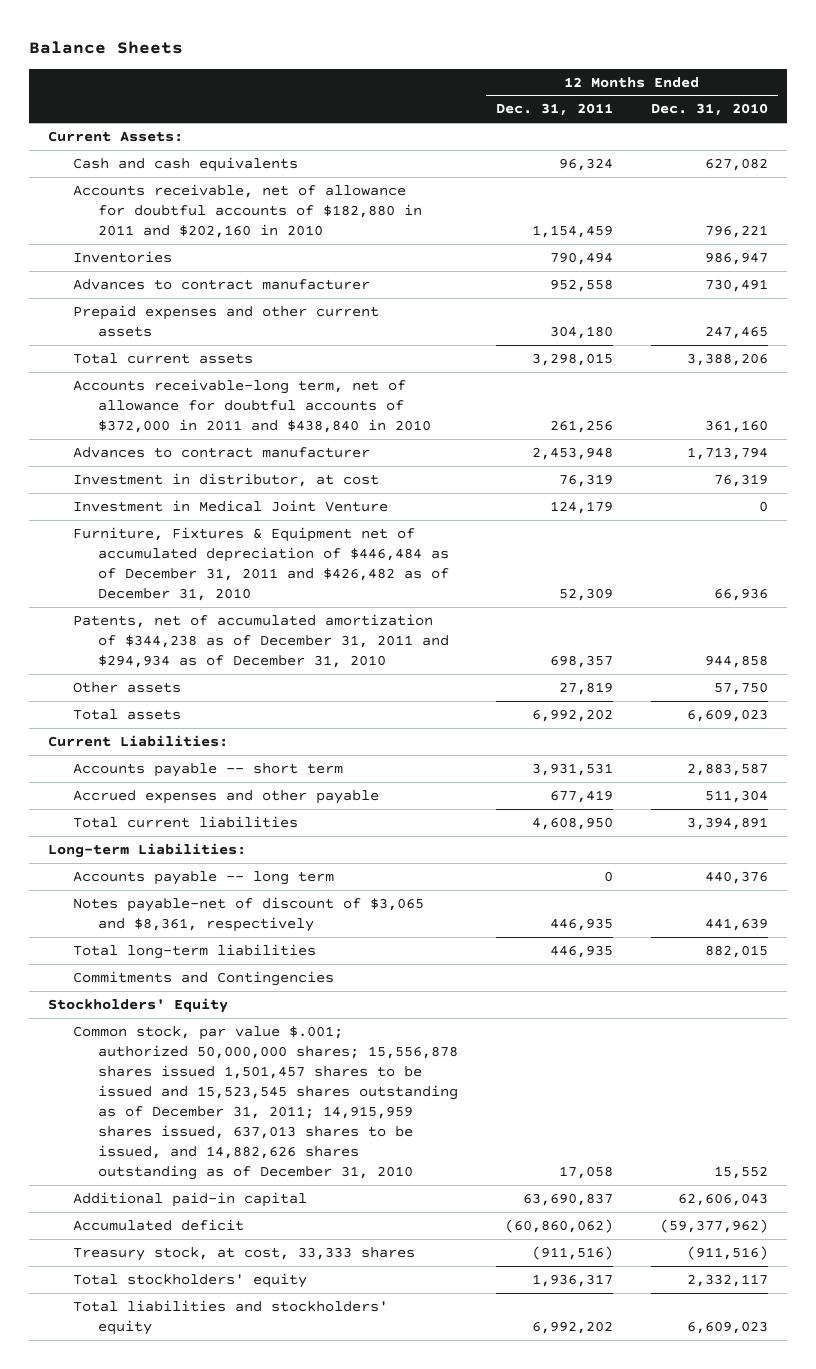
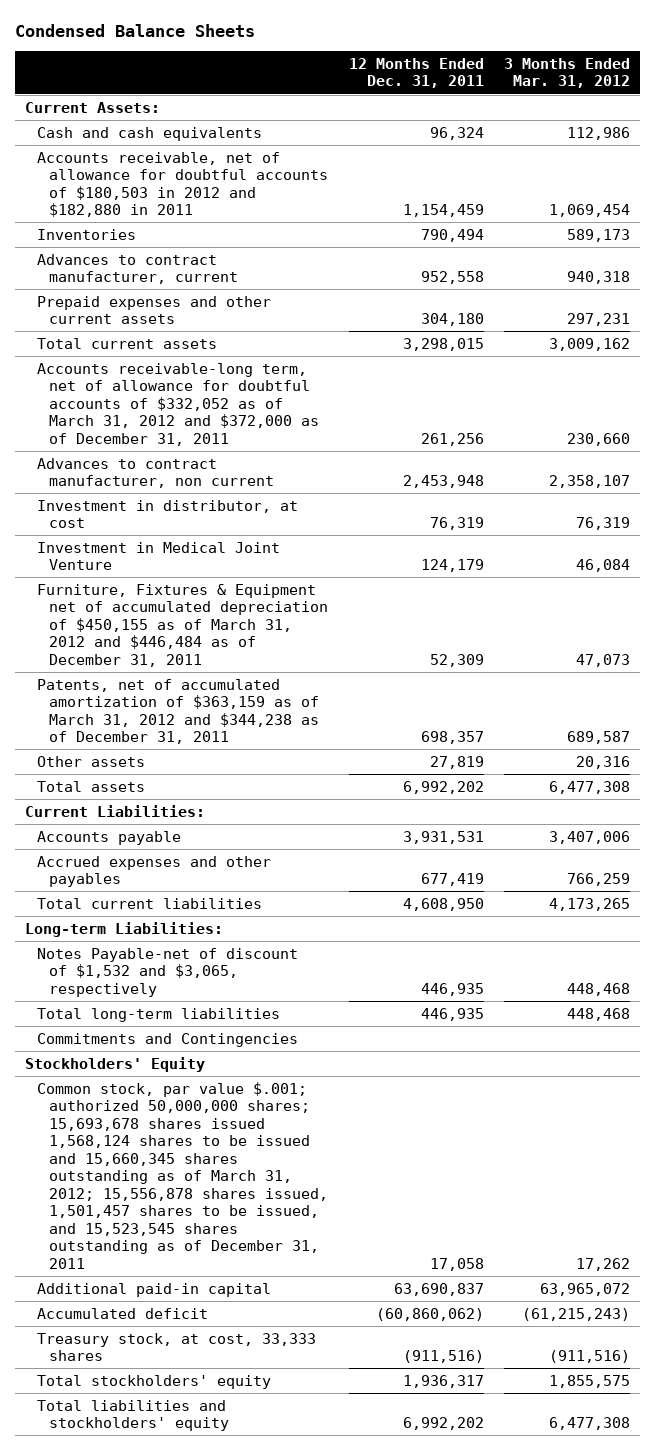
[28,41,183,55] Balance Sheets -> [14,23,255,37] Condensed Balance Sheets
[651,103,769,117] Dec. 31, 2010 -> none
none -> [503,57,630,89] 3 Months Ended Mar. 31, 2012
[72,183,422,239] Accounts receivable, net of allowance for doubtful accounts of $182,880 in 2011 and $202,160 in 2010 -> [37,151,329,218] Accounts receivable, net of allowance for doubtful accounts of $180,503 in 2012 and $182,880 in 2011
[72,278,370,290] Advances to contract manufacturer -> [37,253,239,285] Advances to contract manufacturer, current
[72,378,431,434] Accounts receivable-long term, net of allowance for doubtful accounts of $372,000 in 2011 and $438,840 in 2010 -> [37,362,320,446] Accounts receivable-long term, net of allowance for doubtful accounts of $332,052 as of March 31, 2012 and $372,000 as of December 31, 2011
[72,446,370,458] Advances to contract manufacturer -> [37,457,275,489] Advances to contract manufacturer, non current
[72,526,449,602] Furniture, Fixtures & Equipment net of accumulated depreciation of $446,484 as of December 31, 2011 and $426,482 as of December 31, 2010 -> [37,583,329,667] Furniture, Fixtures & Equipment net of accumulated depreciation of $450,155 as of March 31, 2012 and $446,484 as of December 31, 2011
[72,613,449,669] Patents, net of accumulated amortization of $344,238 as of December 31, 2011 and $294,934 as of December 31, 2010 -> [37,678,320,745] Patents, net of accumulated amortization of $363,159 as of March 31, 2012 and $344,238 as of December 31, 2011
[72,762,343,777] Accounts payable -- short term -> [37,830,182,845] Accounts payable
[72,789,379,804] Accrued expenses and other payable -> [37,855,272,888] Accrued expenses and other payables
[72,870,334,885] Accounts payable -- long term -> none
[72,896,424,932] Notes payable-net of discount of $3,065 and $8,361, respectively -> [37,947,299,997] Notes Payable-net of discount of $1,532 and $3,065, respectively
[72,1025,458,1181] Common stock, par value $.001; authorized 50,000,000 shares; 15,556,878 shares issued 1,501,457 shares to be issued and 15,523,545 shares outstanding as of December 31, 2011; 14,915,959 shares issued, 637,013 shares to be issued, and 14,882,626 shares outstanding as of December 31, 2010 -> [37,1081,329,1269] Common stock, par value $.001; authorized 50,000,000 shares; 15,693,678 shares issued 1,568,124 shares to be issued and 15,660,345 shares outstanding as of March 31, 2012; 15,556,878 shares issued, 1,501,457 shares to be issued, and 15,523,545 shares outstanding as of December 31, 2011

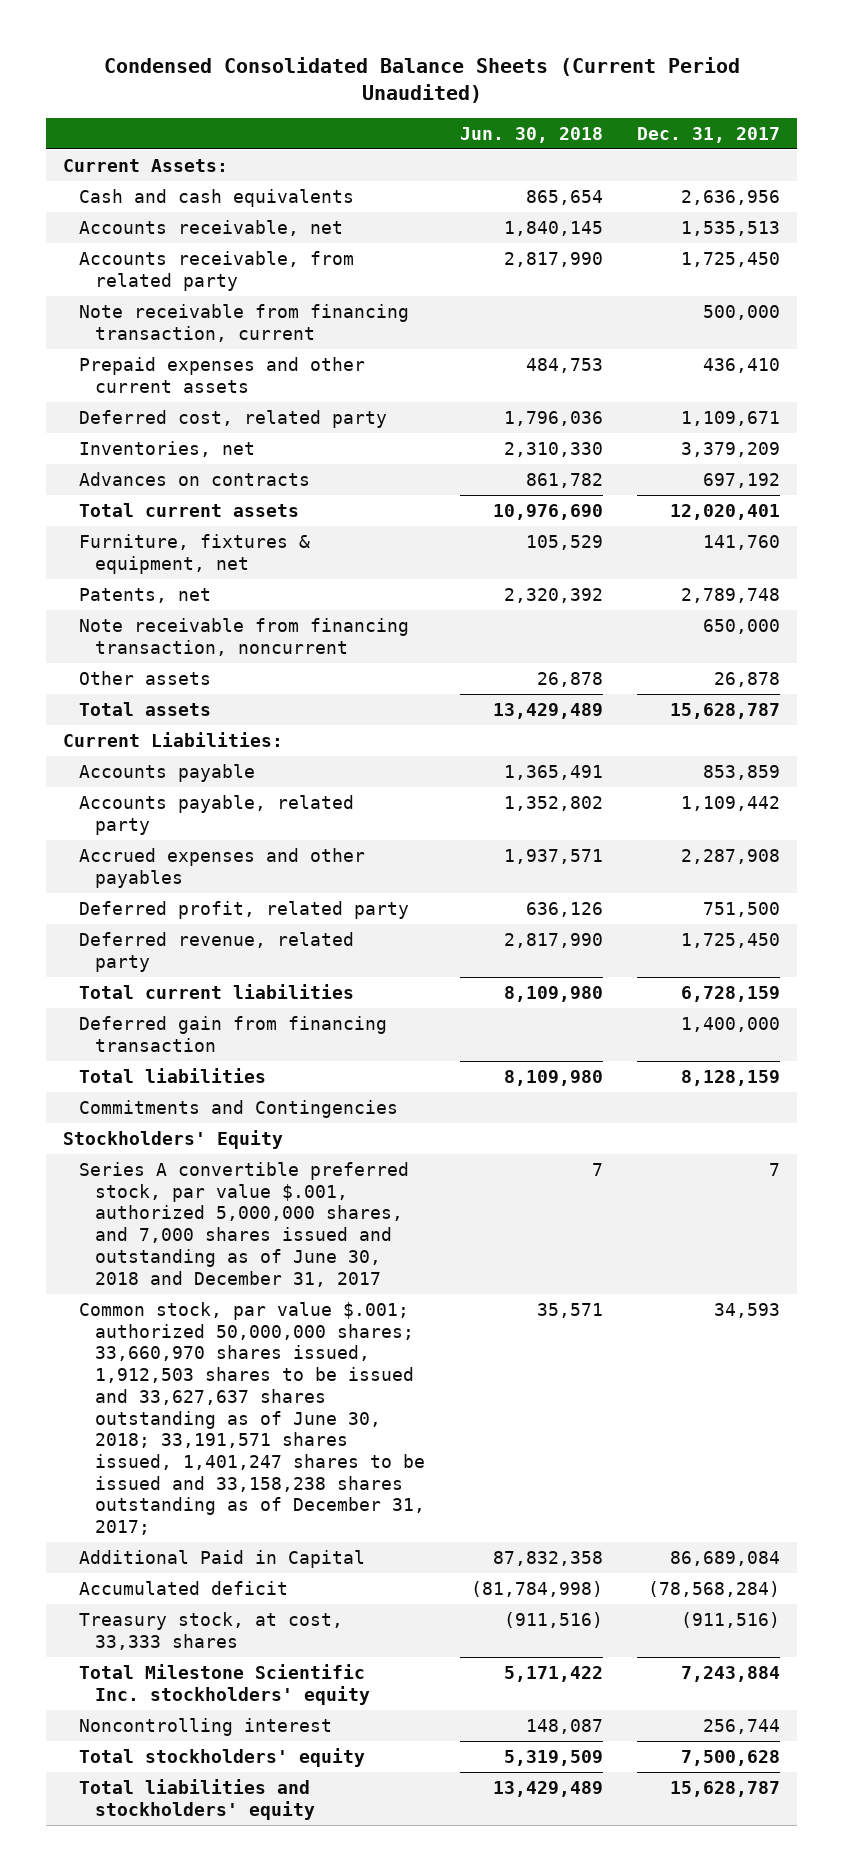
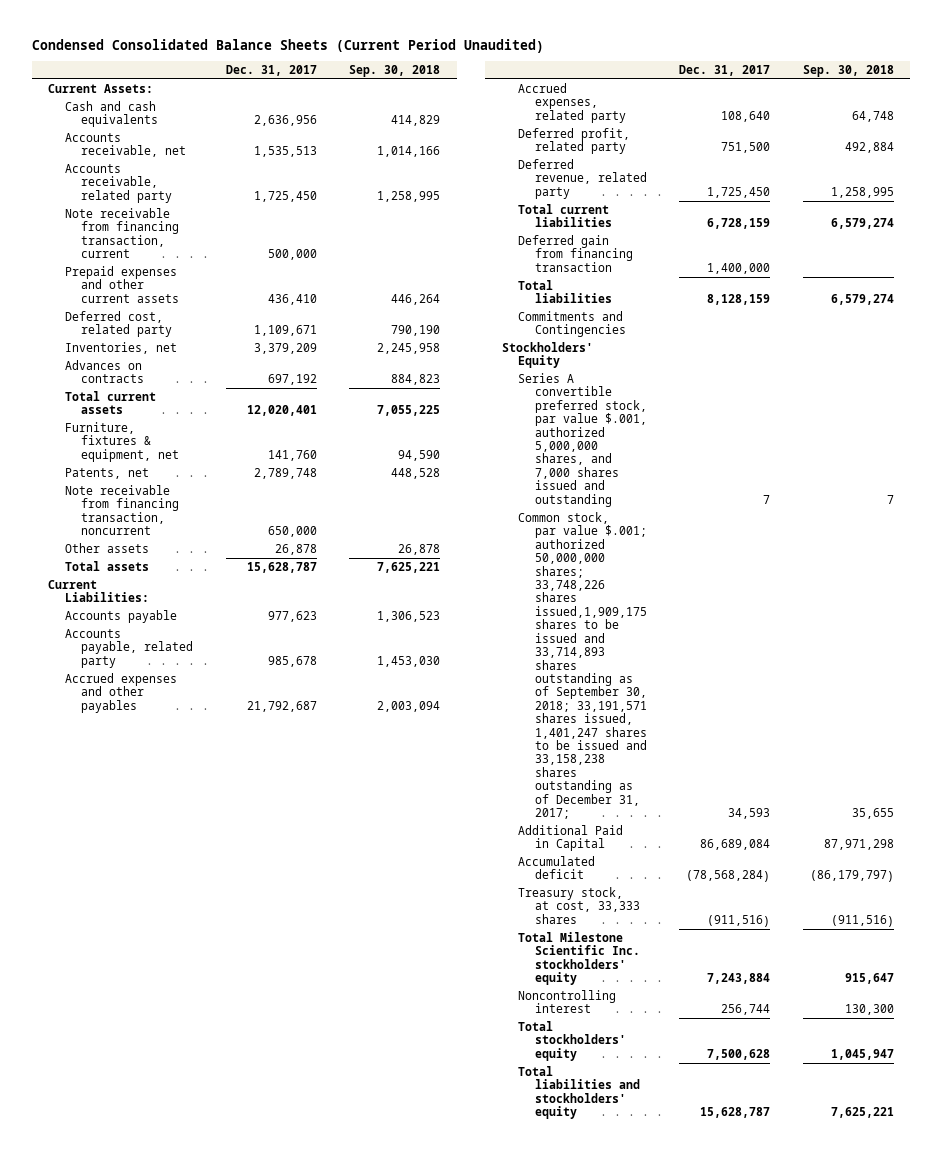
[459,126,603,143] Jun. 30, 2018 -> none
none -> [349,65,441,78] Sep. 30, 2018
[79,250,355,291] Accounts receivable, from related party -> [64,164,173,203] Accounts receivable, related party
[703,764,781,780] 853,859 -> [267,611,317,623] 977,623
[681,795,781,811] 1,109,442 -> [267,655,317,667] 985,678
[681,848,781,864] 2,287,908 -> [246,700,317,712] 21,792,687
none -> [518,83,626,123] Accrued expenses, related party
[79,1161,410,1287] Series A convertible preferred stock, par value $.001, authorized 5,000,000 shares, and 7,000 shares issued and outstanding as of June 30, 2018 and December 31, 2017 -> [518,373,647,507] Series A convertible preferred stock, par value $.001, authorized 5,000,000 shares, and 7,000 shares issued and outstanding
[79,1301,426,1536] Common stock, par value $.001; authorized 50,000,000 shares; 33,660,970 shares issued, 1,912,503 shares to be issued and 33,627,637 shares outstanding as of June 30, 2018; 33,191,571 shares issued, 1,401,247 shares to be issued and 33,158,238 shares outstanding as of December 31, 2017; -> [518,512,647,820] Common stock, par value $.001; authorized 50,000,000 shares; 33,748,226 shares issued,1,909,175 shares to be issued and 33,714,893 shares outstanding as of September 30, 2018; 33,191,571 shares issued, 1,401,247 shares to be issued and 33,158,238 shares outstanding as of December 31, 2017;

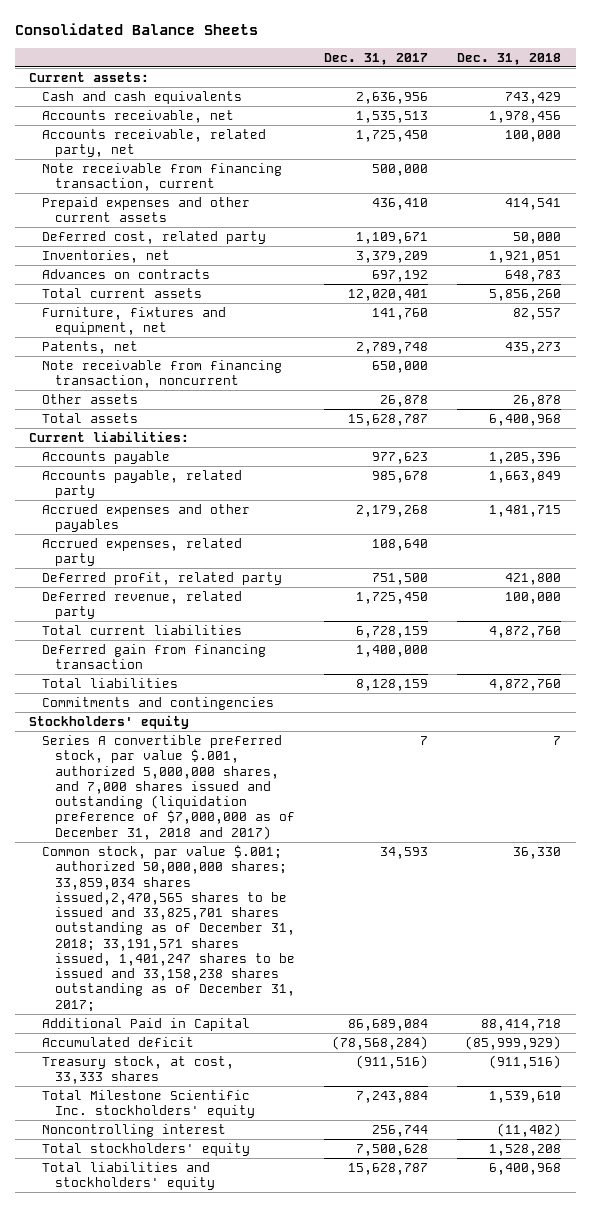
[31,38,544,53] Condensed Consolidated Balance Sheets (Current Period Unaudited) -> [14,22,258,35] Consolidated Balance Sheets
[349,65,441,78] Sep. 30, 2018 -> none
none -> [457,52,562,65] Dec. 31, 2018
[48,84,154,94] Current Assets: -> [29,72,150,83] Current assets:
[64,164,173,203] Accounts receivable, related party -> [42,129,267,158] Accounts receivable, related party, net
[64,422,180,462] Furniture, fixtures & equipment, net -> [42,307,227,336] Furniture, fixtures and equipment, net
[48,580,149,603] Current Liabilities: -> [29,431,190,443] Current liabilities:
[246,700,317,712] 21,792,687 -> [356,505,429,518] 2,179,268
[518,311,626,338] Commitments and Contingencies -> [42,697,275,711] Commitments and contingencies
[501,342,593,369] Stockholders' Equity -> [29,715,190,730] Stockholders' equity
[518,373,647,507] Series A convertible preferred stock, par value $.001, authorized 5,000,000 shares, and 7,000 shares issued and outstanding -> [42,735,296,840] Series A convertible preferred stock, par value $.001, authorized 5,000,000 shares, and 7,000 shares issued and outstanding (liquidation preference of $7,000,000 as of December 31, 2018 and 2017)
[518,512,647,820] Common stock, par value $.001; authorized 50,000,000 shares; 33,748,226 shares issued,1,909,175 shares to be issued and 33,714,893 shares outstanding as of September 30, 2018; 33,191,571 shares issued, 1,401,247 shares to be issued and 33,158,238 shares outstanding as of December 31, 2017; -> [42,845,296,1012] Common stock, par value $.001; authorized 50,000,000 shares; 33,859,034 shares issued,2,470,565 shares to be issued and 33,825,701 shares outstanding as of December 31, 2018; 33,191,571 shares issued, 1,401,247 shares to be issued and 33,158,238 shares outstanding as of December 31, 2017;

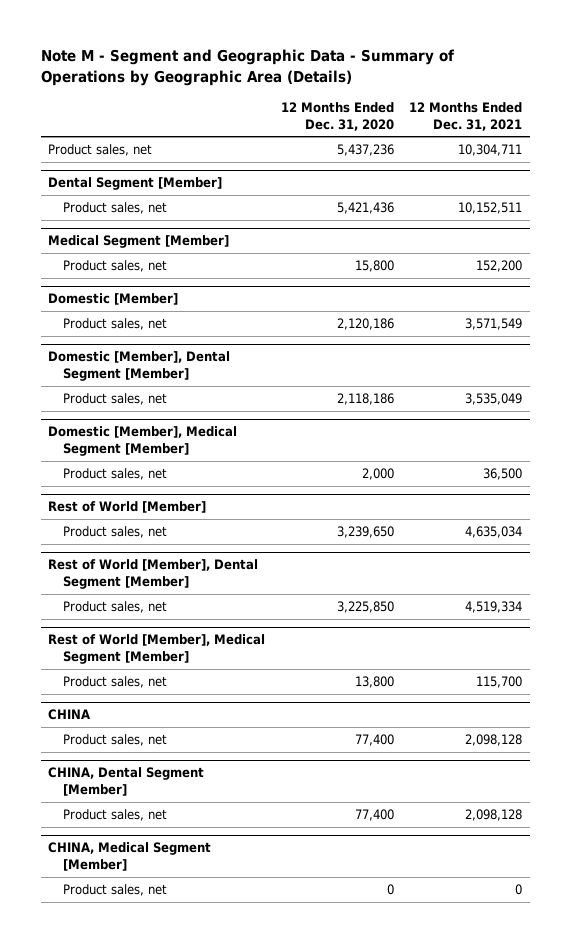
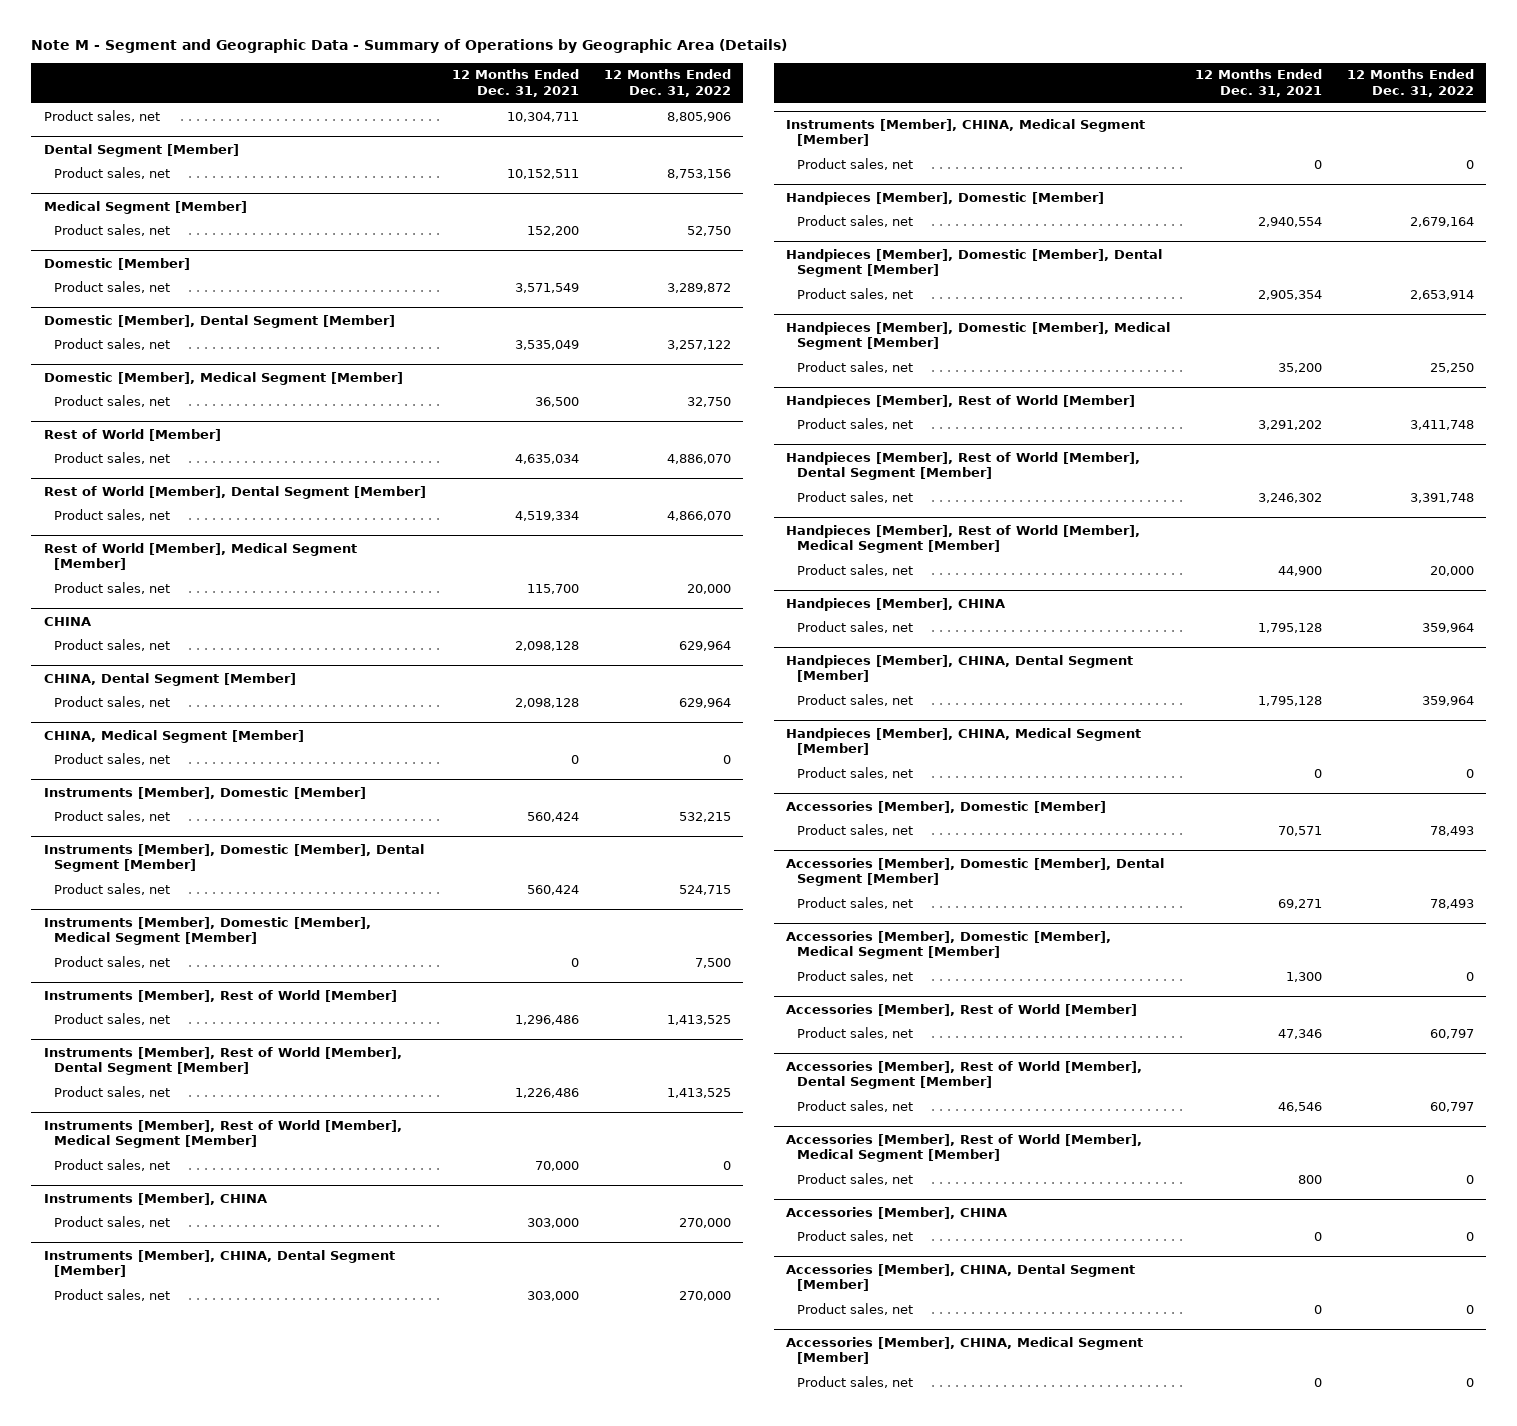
[280,102,394,131] 12 Months Ended Dec. 31, 2020 -> none
none -> [603,69,731,97] 12 Months Ended Dec. 31, 2022
none -> [43,786,366,799] Instruments [Member], Domestic [Member]
none -> [54,809,171,822] Product sales, net
none -> [43,843,424,873] Instruments [Member], Domestic [Member], Dental Segment [Member]
none -> [54,882,171,895] Product sales, net
none -> [43,916,371,946] Instruments [Member], Domestic [Member], Medical Segment [Member]
none -> [54,955,171,968] Product sales, net
none -> [43,989,397,1002] Instruments [Member], Rest of World [Member]
none -> [54,1012,171,1025] Product sales, net
none -> [43,1046,402,1076] Instruments [Member], Rest of World [Member], Dental Segment [Member]
none -> [54,1085,171,1098] Product sales, net
none -> [43,1119,402,1149] Instruments [Member], Rest of World [Member], Medical Segment [Member]
none -> [54,1158,171,1171] Product sales, net
none -> [43,1192,267,1205] Instruments [Member], CHINA
none -> [54,1215,171,1228] Product sales, net
none -> [43,1249,395,1278] Instruments [Member], CHINA, Dental Segment [Member]
none -> [54,1288,171,1301] Product sales, net
none -> [786,118,1146,147] Instruments [Member], CHINA, Medical Segment [Member]
none -> [796,157,913,170] Product sales, net
none -> [786,191,1105,205] Handpieces [Member], Domestic [Member]
none -> [796,214,913,227] Product sales, net
none -> [786,248,1163,278] Handpieces [Member], Domestic [Member], Dental Segment [Member]
none -> [796,287,913,300] Product sales, net
none -> [786,321,1171,351] Handpieces [Member], Domestic [Member], Medical Segment [Member]
none -> [796,360,913,373] Product sales, net
none -> [786,394,1136,408] Handpieces [Member], Rest of World [Member]
none -> [796,417,913,430] Product sales, net
none -> [786,451,1141,481] Handpieces [Member], Rest of World [Member], Dental Segment [Member]
none -> [796,490,913,503] Product sales, net
none -> [786,524,1141,554] Handpieces [Member], Rest of World [Member], Medical Segment [Member]
none -> [796,563,913,576] Product sales, net
none -> [786,597,1006,611] Handpieces [Member], CHINA
none -> [796,620,913,633] Product sales, net
none -> [786,654,1134,683] Handpieces [Member], CHINA, Dental Segment [Member]
none -> [796,693,913,706] Product sales, net
none -> [786,727,1142,756] Handpieces [Member], CHINA, Medical Segment [Member]
none -> [796,766,913,779] Product sales, net
none -> [786,800,1107,813] Accessories [Member], Domestic [Member]
none -> [796,823,913,836] Product sales, net
none -> [786,857,1165,887] Accessories [Member], Domestic [Member], Dental Segment [Member]
none -> [796,896,913,909] Product sales, net
none -> [786,930,1112,960] Accessories [Member], Domestic [Member], Medical Segment [Member]
none -> [796,969,913,982] Product sales, net
none -> [786,1003,1138,1016] Accessories [Member], Rest of World [Member]
none -> [796,1026,913,1039] Product sales, net
none -> [786,1060,1143,1090] Accessories [Member], Rest of World [Member], Dental Segment [Member]
none -> [796,1099,913,1112] Product sales, net
none -> [786,1133,1143,1163] Accessories [Member], Rest of World [Member], Medical Segment [Member]
none -> [796,1172,913,1185] Product sales, net
none -> [786,1206,1008,1219] Accessories [Member], CHINA
none -> [796,1229,913,1242] Product sales, net
none -> [786,1263,1136,1292] Accessories [Member], CHINA, Dental Segment [Member]
none -> [796,1302,913,1315] Product sales, net
none -> [786,1336,1144,1365] Accessories [Member], CHINA, Medical Segment [Member]
none -> [796,1375,913,1388] Product sales, net

